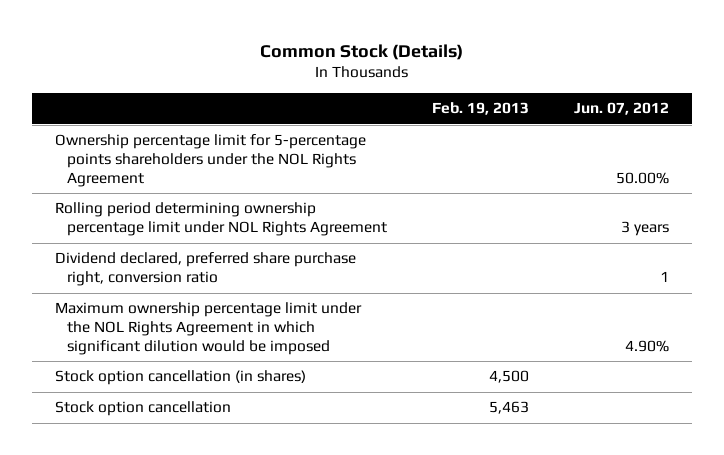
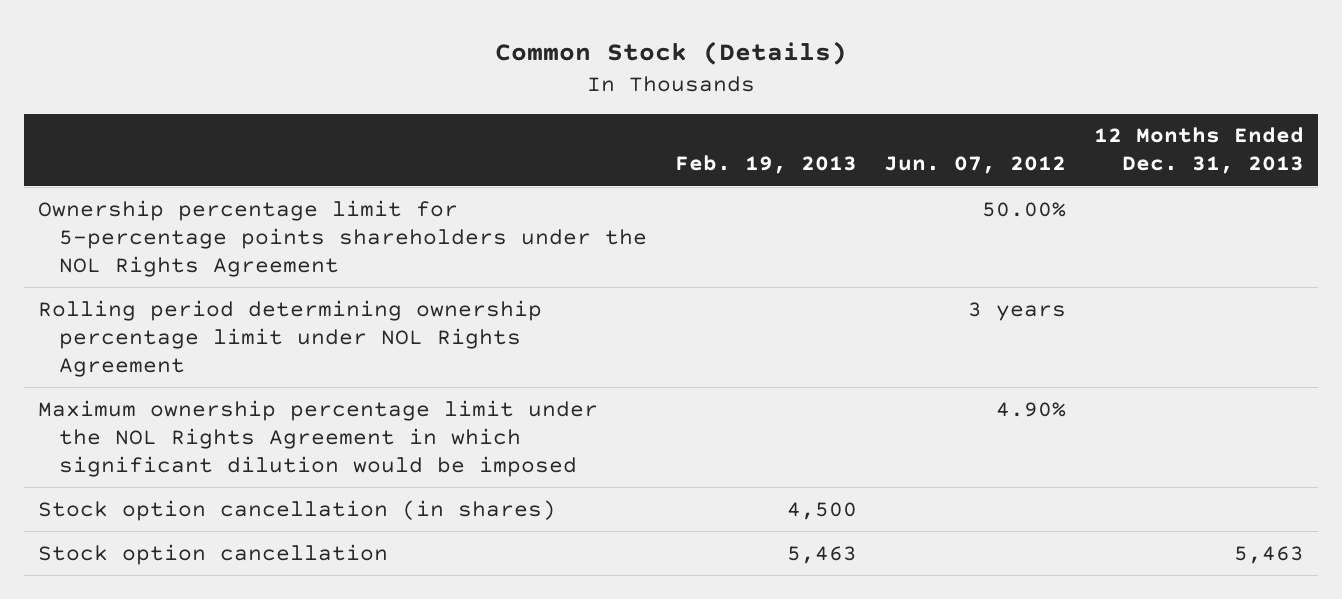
none -> [1094,127,1305,175] 12 Months Ended Dec. 31, 2013
[54,252,356,287] Dividend declared, preferred share purchase right, conversion ratio -> none

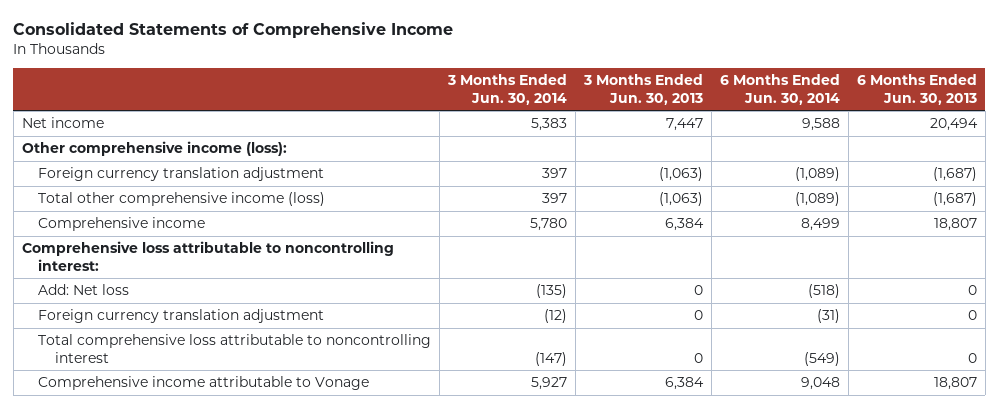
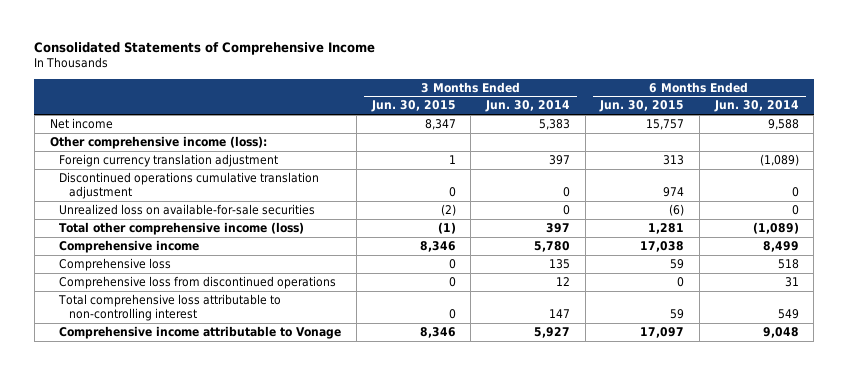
[583,74,704,106] 3 Months Ended Jun. 30, 2013 -> none
[856,74,977,106] 6 Months Ended Jun. 30, 2013 -> none
none -> [370,100,456,113] Jun. 30, 2015
none -> [599,100,685,113] Jun. 30, 2015
none -> [59,172,320,200] Discontinued operations cumulative translation adjustment
none -> [59,204,316,216] Unrealized loss on available-for-sale securities
[21,241,394,271] Comprehensive loss attributable to noncontrolling interest: -> none
[38,309,325,324] Foreign currency translation adjustment -> none
[38,284,130,296] Add: Net loss -> [59,258,172,272] Comprehensive loss
[536,284,568,299] (135) -> [548,259,570,270] 135
[807,284,840,299] (518) -> [777,259,799,270] 518
none -> [59,276,337,290] Comprehensive loss from discontinued operations
[38,334,432,363] Total comprehensive loss attributable to noncontrolling interest -> [58,294,282,322] Total comprehensive loss attributable to non-controlling interest
[535,351,568,366] (147) -> [548,309,570,319] 147
[803,351,840,366] (549) -> [777,309,799,320] 549

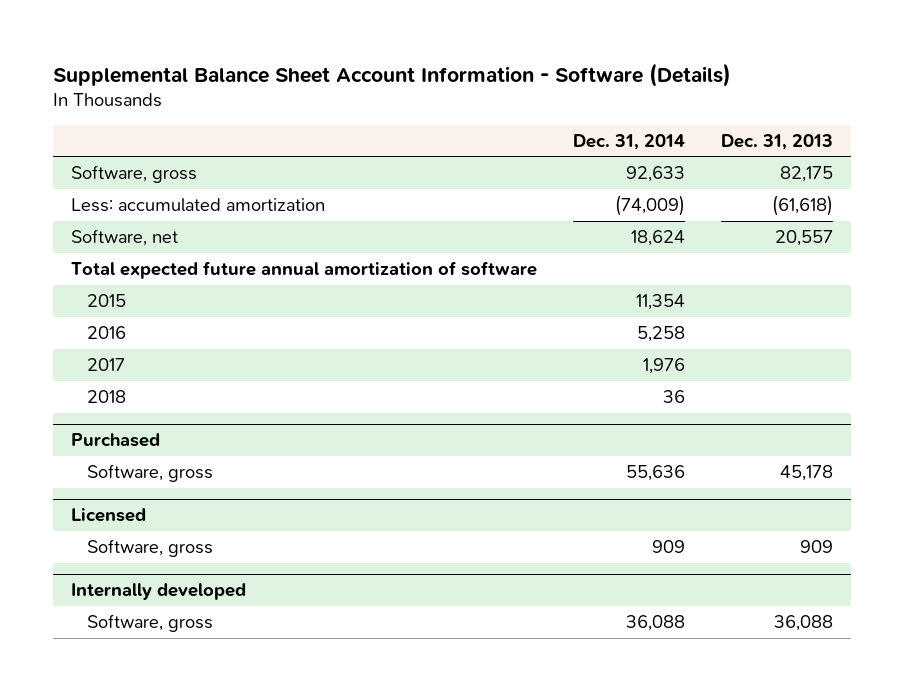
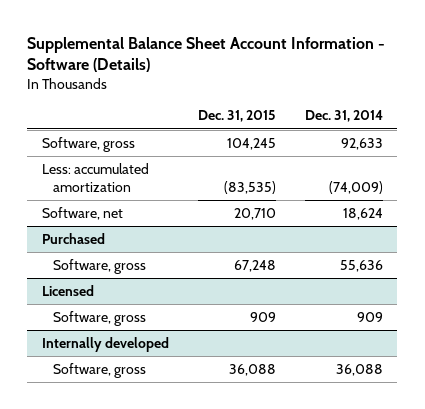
[721,133,834,150] Dec. 31, 2013 -> none
none -> [197,110,276,123] Dec. 31, 2015
[71,261,538,280] Total expected future annual amortization of software -> none
[87,294,127,308] 2015 -> none
[87,326,127,340] 2016 -> none
[87,358,126,372] 2017 -> none
[87,390,127,404] 2018 -> none

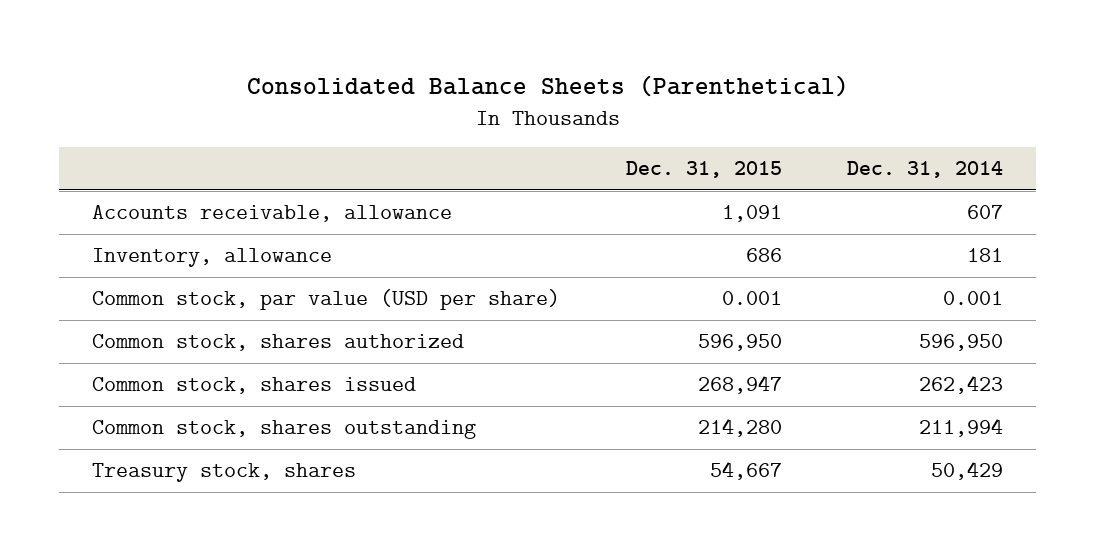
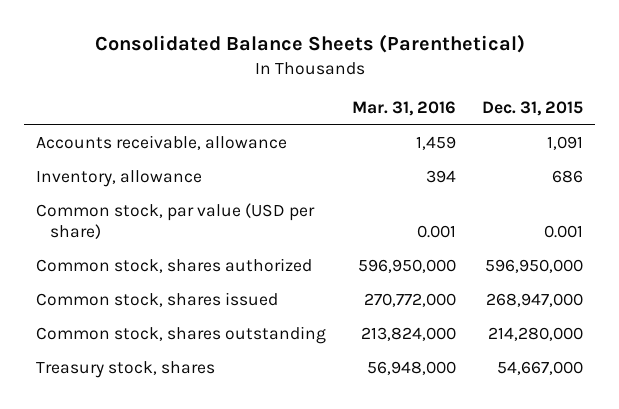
[847,161,1004,179] Dec. 31, 2014 -> none
none -> [352,101,457,117] Mar. 31, 2016
[697,334,782,352] 596,950 -> [484,259,583,274] 596,950,000
[697,375,782,395] 268,947 -> [485,293,583,308] 268,947,000
[697,418,782,438] 214,280 -> [487,327,583,342] 214,280,000
[709,461,782,481] 54,667 -> [496,361,583,376] 54,667,000

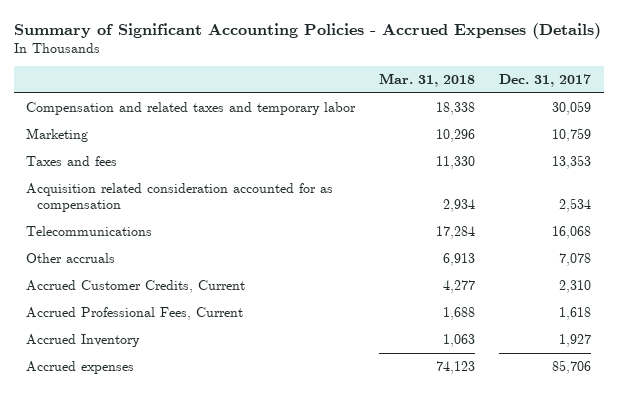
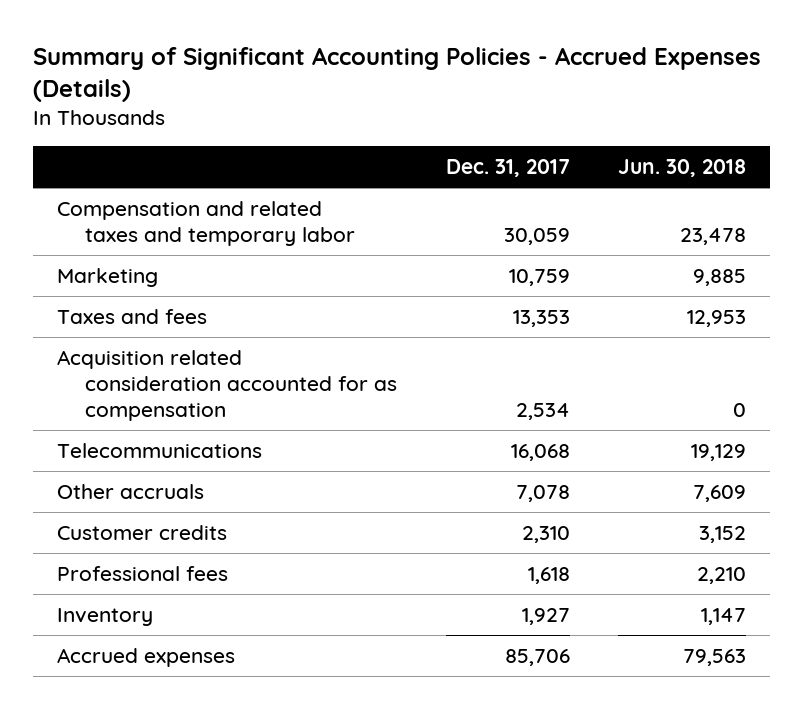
[379,73,476,88] Mar. 31, 2018 -> none
none -> [618,158,747,177] Jun. 30, 2018
[26,279,246,293] Accrued Customer Credits, Current -> [57,524,228,540] Customer credits
[26,306,244,320] Accrued Professional Fees, Current -> [57,565,229,581] Professional fees
[26,333,141,347] Accrued Inventory -> [57,607,154,626] Inventory

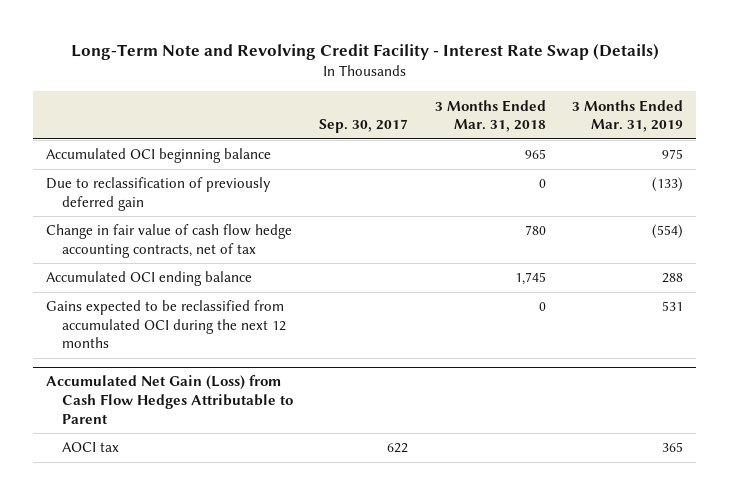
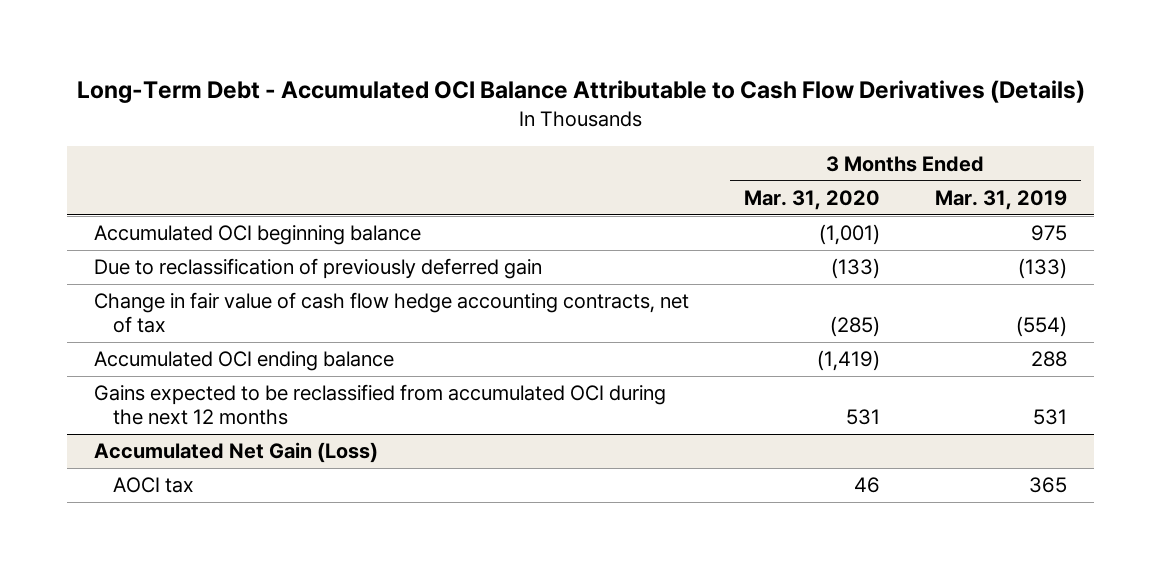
[70,43,659,61] Long-Term Note and Revolving Credit Facility - Interest Rate Swap (Details) -> [76,80,1085,104] Long-Term Debt - Accumulated OCI Balance Attributable to Cash Flow Derivatives (Details)
[319,119,409,134] Sep. 30, 2017 -> none
[434,99,546,133] 3 Months Ended Mar. 31, 2018 -> none
none -> [744,189,881,210] Mar. 31, 2020
[46,375,294,424] Accumulated Net Gain (Loss) from Cash Flow Hedges Attributable to Parent -> [94,442,379,464] Accumulated Net Gain (Loss)

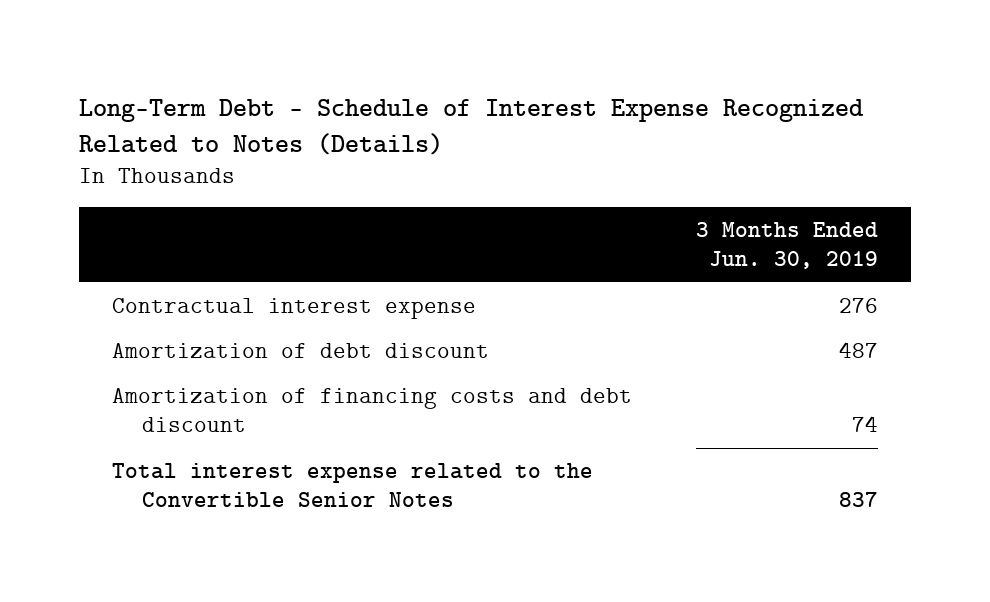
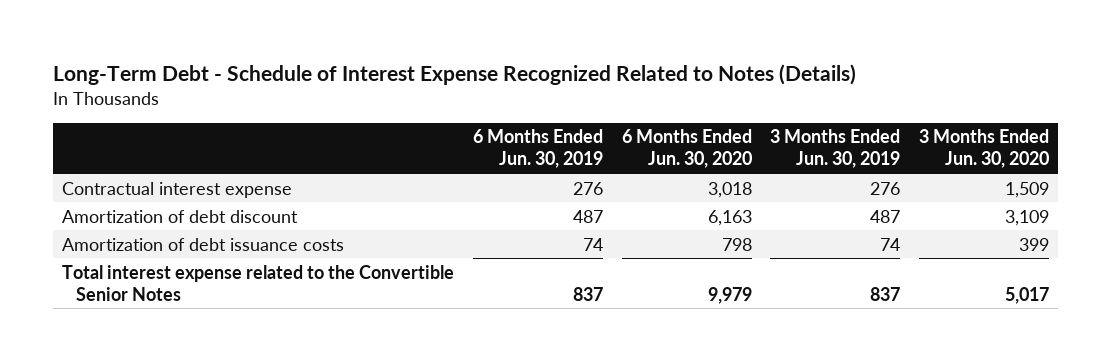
none -> [472,129,603,169] 6 Months Ended Jun. 30, 2019
none -> [621,129,752,169] 6 Months Ended Jun. 30, 2020
none -> [919,129,1050,169] 3 Months Ended Jun. 30, 2020
[111,387,632,433] Amortization of financing costs and debt discount -> [62,237,345,251] Amortization of debt issuance costs

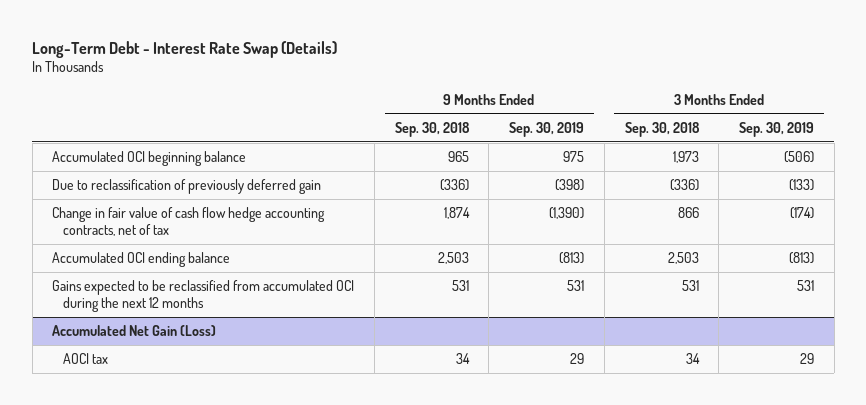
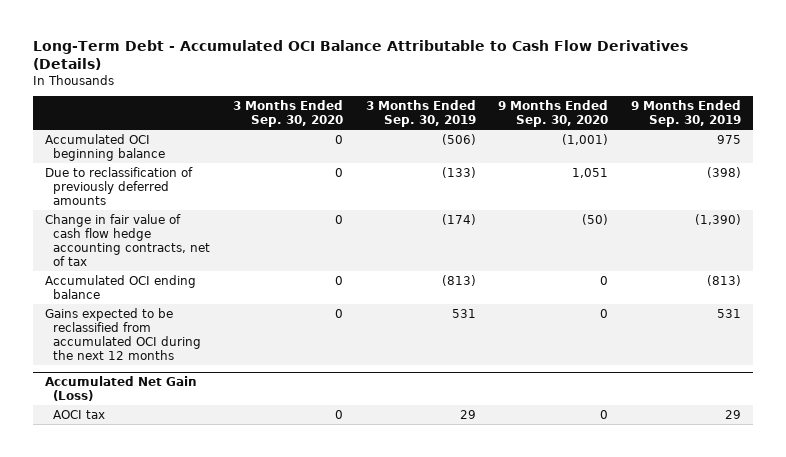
[32,40,338,58] Long-Term Debt - Interest Rate Swap (Details) -> [33,40,689,71] Long-Term Debt - Accumulated OCI Balance Attributable to Cash Flow Derivatives (Details)
[394,121,470,137] Sep. 30, 2018 -> none
[624,121,700,137] Sep. 30, 2018 -> none
none -> [232,100,343,128] 3 Months Ended Sep. 30, 2020
none -> [498,100,609,128] 9 Months Ended Sep. 30, 2020
[52,178,322,194] Due to reclassification of previously deferred gain -> [44,166,193,205] Due to reclassification of previously deferred amounts

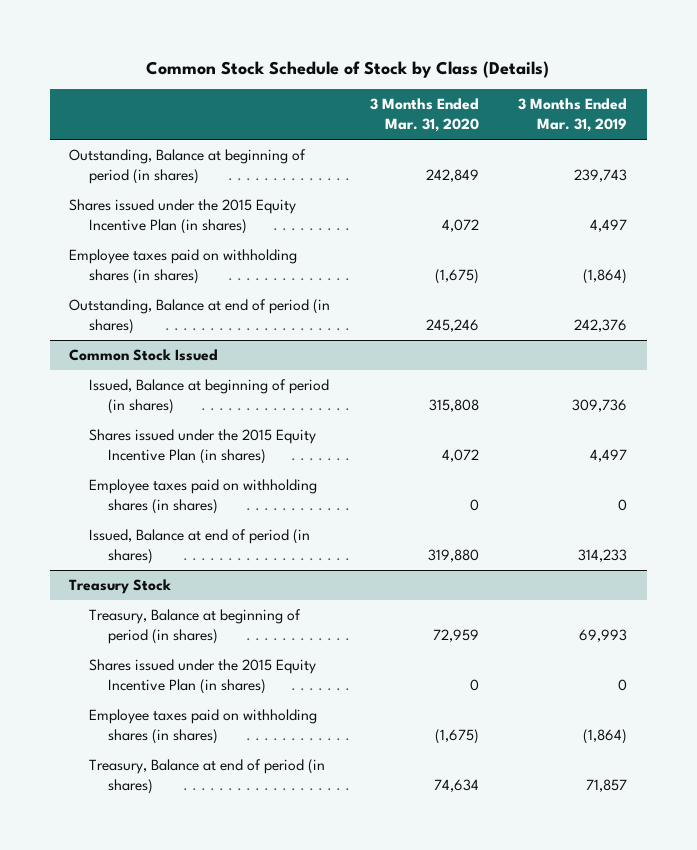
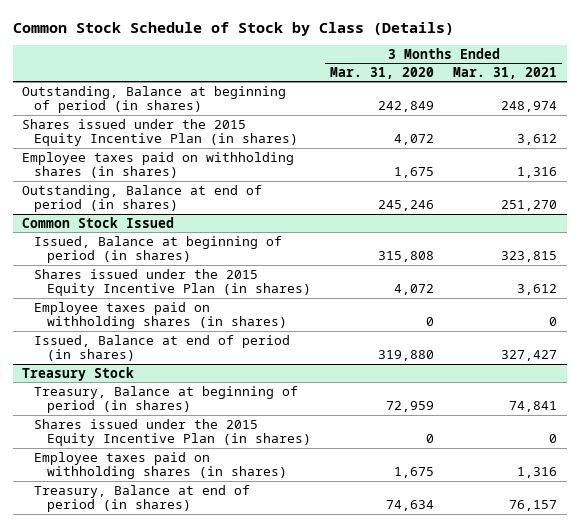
[518,98,628,133] 3 Months Ended Mar. 31, 2019 -> none
none -> [453,67,558,80] Mar. 31, 2021
[434,269,479,285] (1,675) -> [393,167,434,179] 1,675
[434,729,479,745] (1,675) -> [393,467,434,479] 1,675

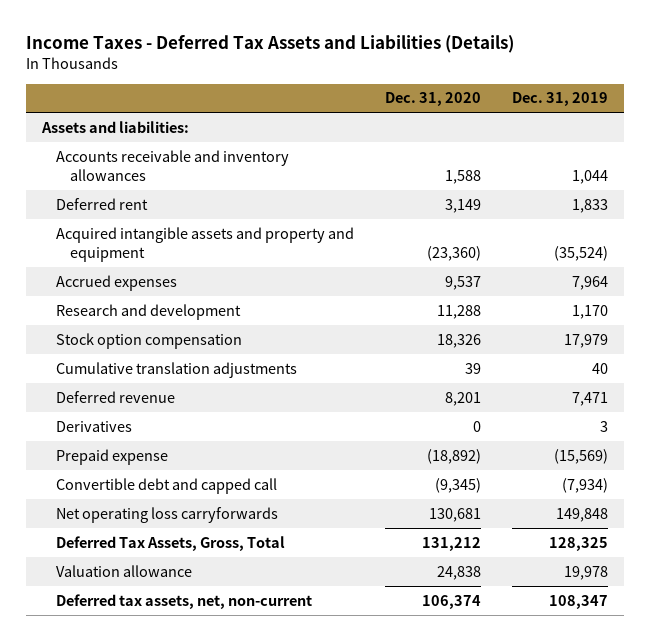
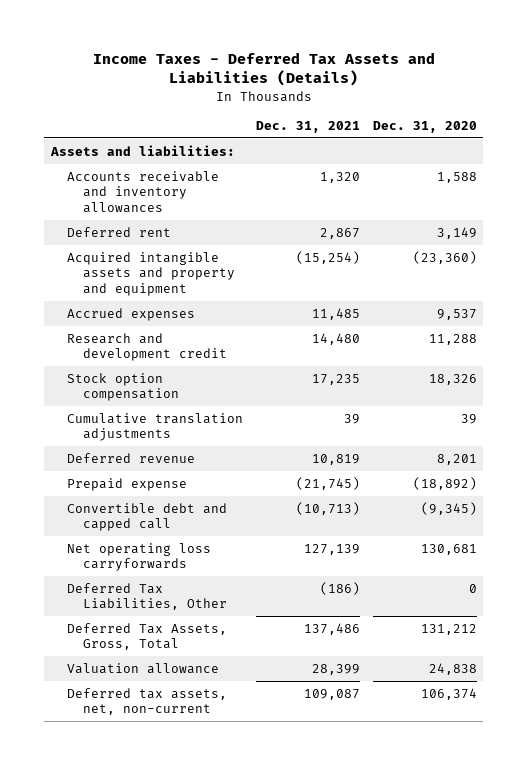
[512,92,609,107] Dec. 31, 2019 -> none
none -> [255,120,360,133] Dec. 31, 2021
[56,303,242,320] Research and development -> [66,332,228,362] Research and development credit
[56,420,133,432] Derivatives -> none
none -> [66,582,228,611] Deferred Tax Liabilities, Other

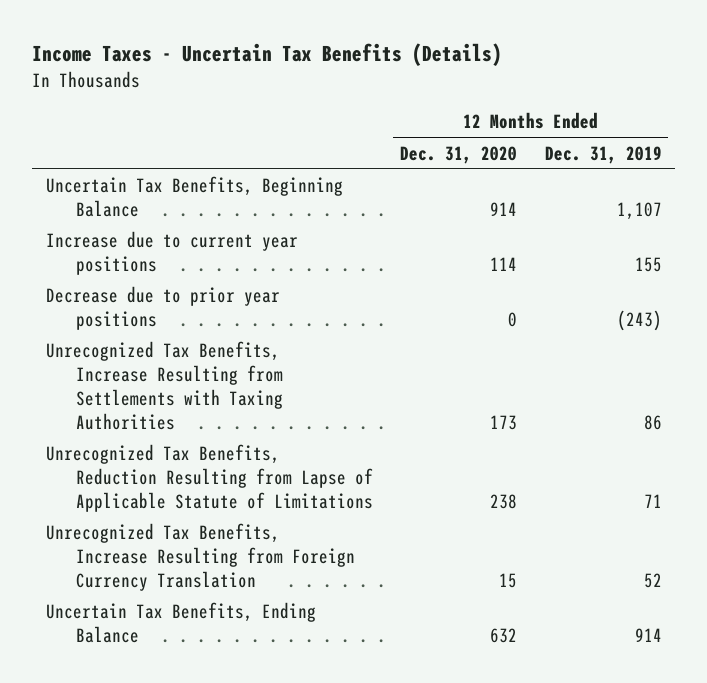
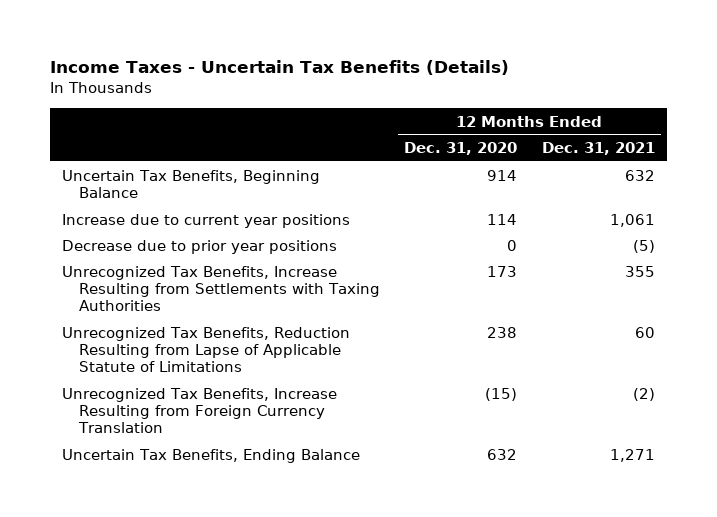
[544,145,662,164] Dec. 31, 2019 -> none
none -> [541,142,655,156] Dec. 31, 2021
[499,572,518,588] 15 -> [485,387,518,401] (15)

